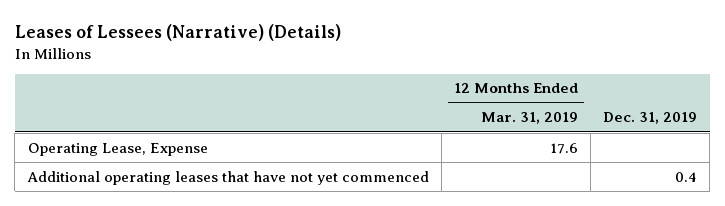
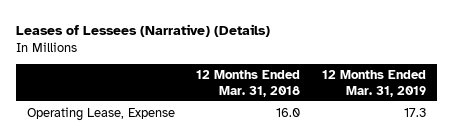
[603,112,698,125] Dec. 31, 2019 -> none
none -> [196,69,301,97] 12 Months Ended Mar. 31, 2018
[26,170,429,185] Additional operating leases that have not yet commenced -> none
[549,142,578,154] 17.6 -> [403,107,426,117] 17.3

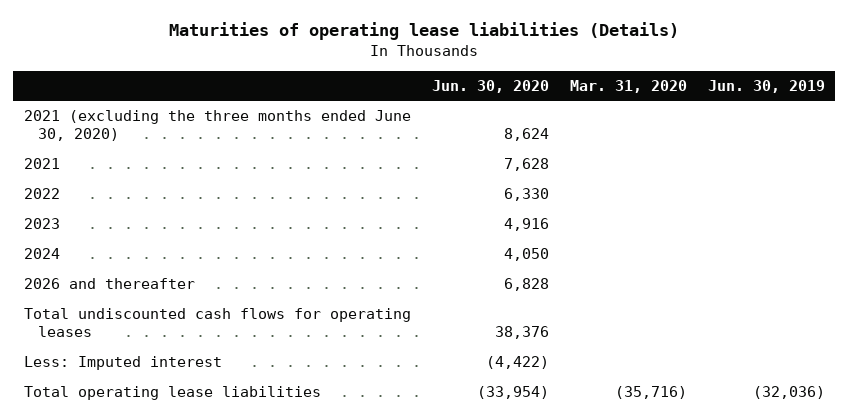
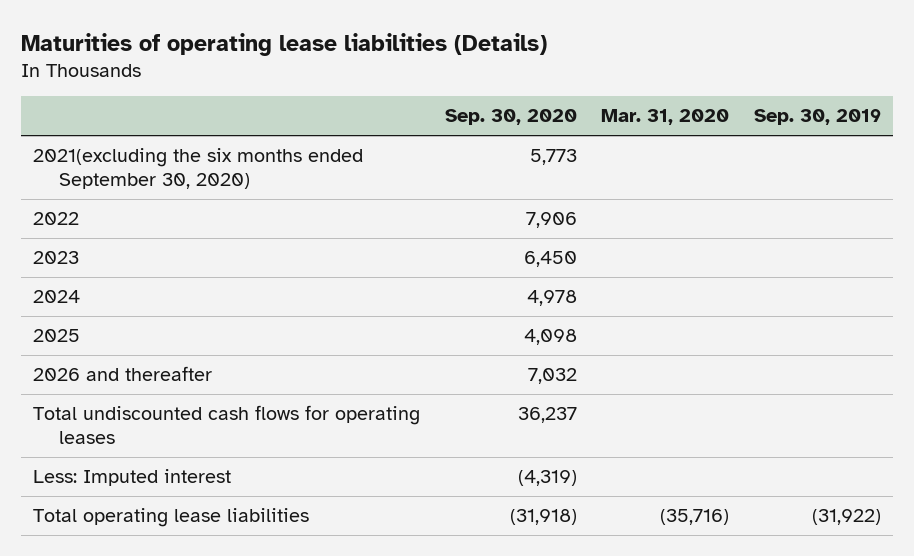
[431,80,549,94] Jun. 30, 2020 -> none
[707,80,825,94] Jun. 30, 2019 -> none
none -> [444,109,577,126] Sep. 30, 2020
none -> [753,109,881,126] Sep. 30, 2019
[23,158,60,170] 2021 -> none
[23,110,411,142] 2021 (excluding the three months ended June 30, 2020) -> [32,148,363,189] 2021(excluding the six months ended September 30, 2020)
none -> [32,329,80,343] 2025

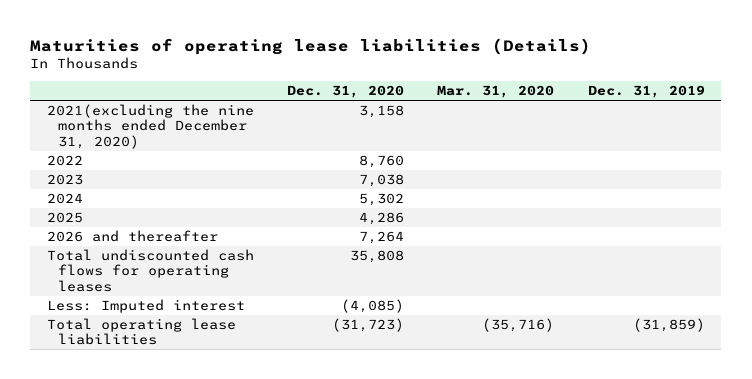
[444,109,577,126] Sep. 30, 2020 -> none
[753,109,881,126] Sep. 30, 2019 -> none
none -> [287,85,405,99] Dec. 31, 2020
none -> [587,85,705,99] Dec. 31, 2019
[32,148,363,189] 2021(excluding the six months ended September 30, 2020) -> [46,104,254,149] 2021(excluding the nine months ended December 31, 2020)

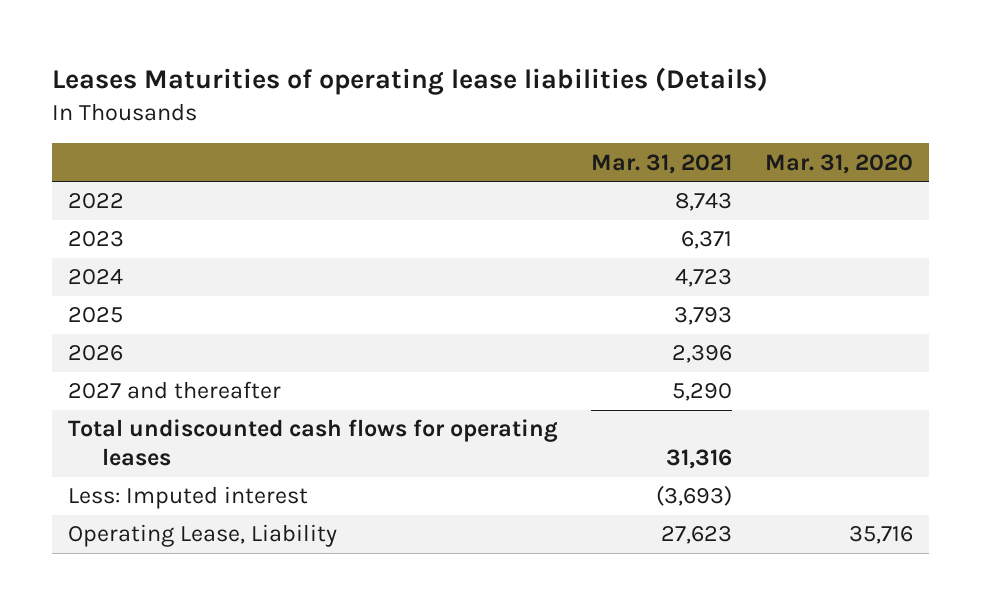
[30,37,592,55] Maturities of operating lease liabilities (Details) -> [51,67,768,96] Leases Maturities of operating lease liabilities (Details)
[287,85,405,99] Dec. 31, 2020 -> none
[587,85,705,99] Dec. 31, 2019 -> none
none -> [590,153,732,174] Mar. 31, 2021
[46,104,254,149] 2021(excluding the nine months ended December 31, 2020) -> none
none -> [68,345,124,362] 2026
[46,230,218,243] 2026 and thereafter -> [68,381,282,400] 2027 and thereafter
[46,318,236,346] Total operating lease liabilities -> [68,524,338,548] Operating Lease, Liability
[482,318,555,333] (35,716) -> [848,526,913,545] 35,716

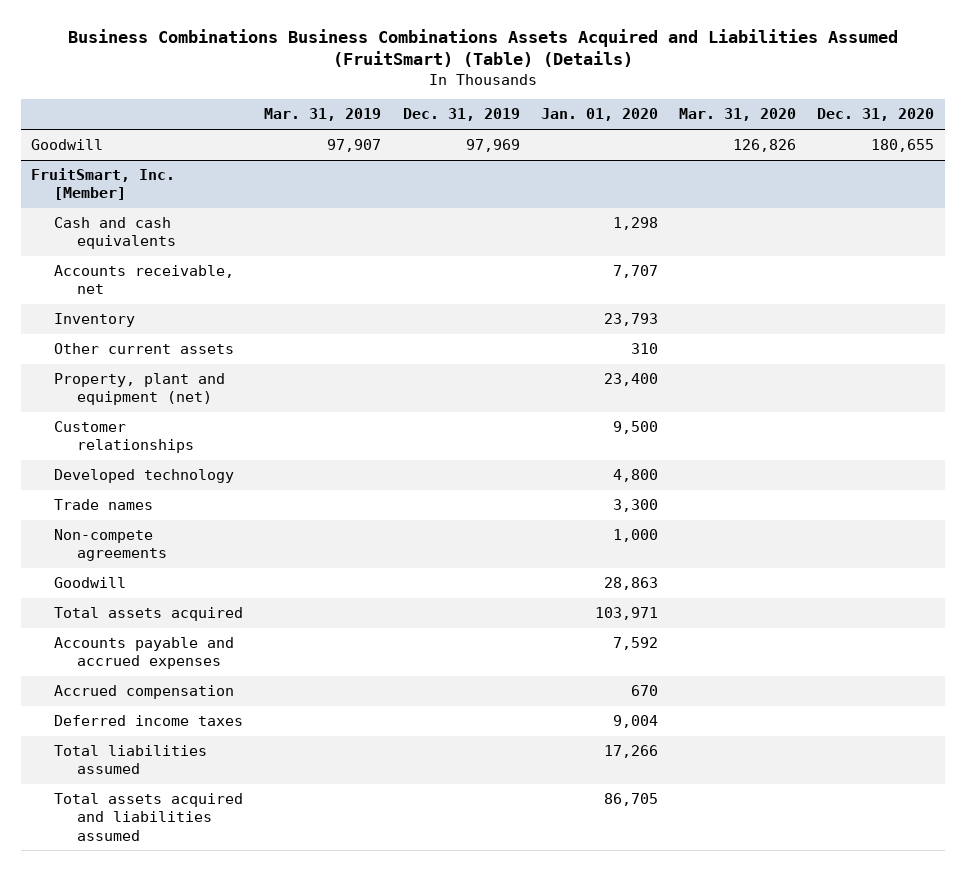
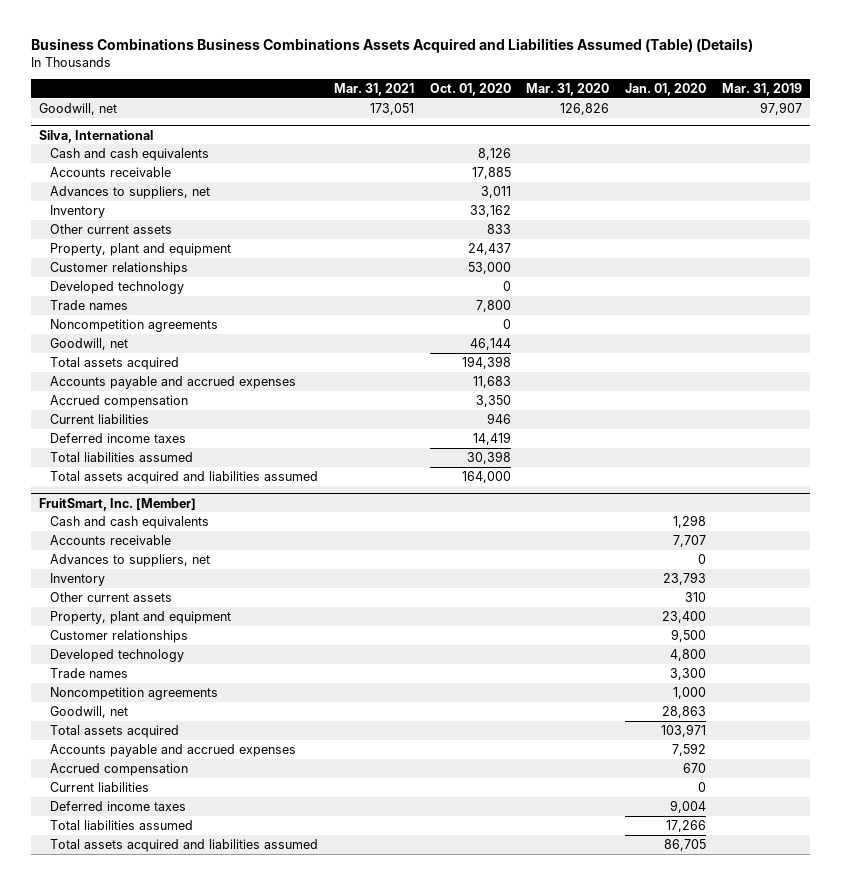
[67,29,898,68] Business Combinations Business Combinations Assets Acquired and Liabilities Assumed (FruitSmart) (Table) (Details) -> [30,37,753,53] Business Combinations Business Combinations Assets Acquired and Liabilities Assumed (Table) (Details)
[402,108,520,122] Dec. 31, 2019 -> none
[817,108,935,122] Dec. 31, 2020 -> none
none -> [333,82,414,96] Mar. 31, 2021
none -> [429,82,511,96] Oct. 01, 2020
[31,139,104,151] Goodwill -> [38,102,117,115] Goodwill, net
none -> [38,129,153,143] Silva, International
none -> [49,147,209,161] Cash and cash equivalents
none -> [49,166,171,177] Accounts receivable
none -> [49,185,210,199] Advances to suppliers, net
none -> [49,204,105,218] Inventory
none -> [49,223,172,234] Other current assets
none -> [49,242,231,256] Property, plant and equipment
none -> [49,261,188,275] Customer relationships
none -> [49,280,184,294] Developed technology
none -> [49,299,128,310] Trade names
none -> [49,318,218,332] Noncompetition agreements
none -> [49,337,128,350] Goodwill, net
none -> [49,356,179,370] Total assets acquired
none -> [49,375,296,389] Accounts payable and accrued expenses
none -> [49,394,188,408] Accrued compensation
none -> [49,413,149,424] Current liabilities
none -> [49,432,186,443] Deferred income taxes
none -> [49,451,193,462] Total liabilities assumed
none -> [49,470,318,484] Total assets acquired and liabilities assumed
[54,265,235,295] Accounts receivable, net -> [49,534,171,545] Accounts receivable
none -> [49,553,210,567] Advances to suppliers, net
[54,373,226,406] Property, plant and equipment (net) -> [49,610,231,624] Property, plant and equipment
[54,529,168,562] Non-compete agreements -> none
none -> [49,686,218,700] Noncompetition agreements
[54,577,127,589] Goodwill -> [49,705,128,718] Goodwill, net
none -> [49,781,149,792] Current liabilities

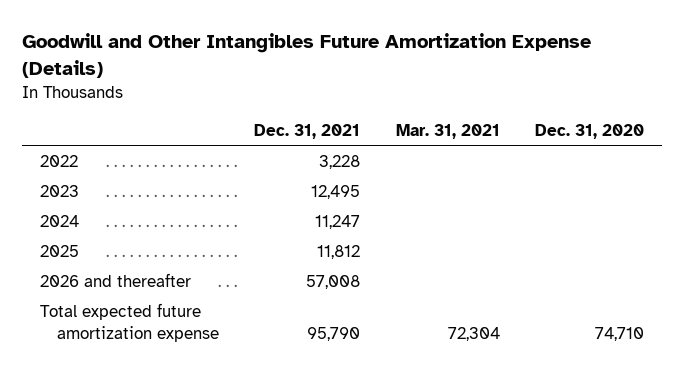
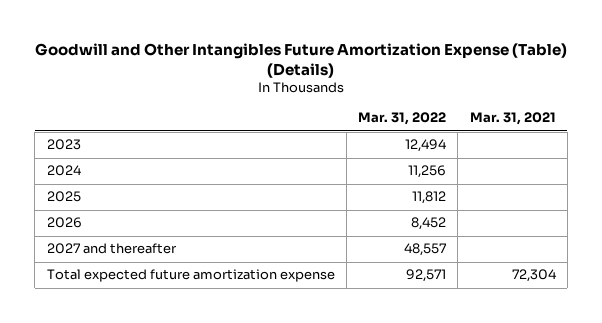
[22,33,592,78] Goodwill and Other Intangibles Future Amortization Expense (Details) -> [35,42,568,78] Goodwill and Other Intangibles Future Amortization Expense (Table) (Details)
[254,123,361,139] Dec. 31, 2021 -> none
[535,123,645,139] Dec. 31, 2020 -> none
none -> [358,112,447,126] Mar. 31, 2022
[39,155,78,168] 2022 -> none
none -> [46,217,82,229] 2026
[39,273,191,288] 2026 and thereafter -> [46,243,177,255] 2027 and thereafter

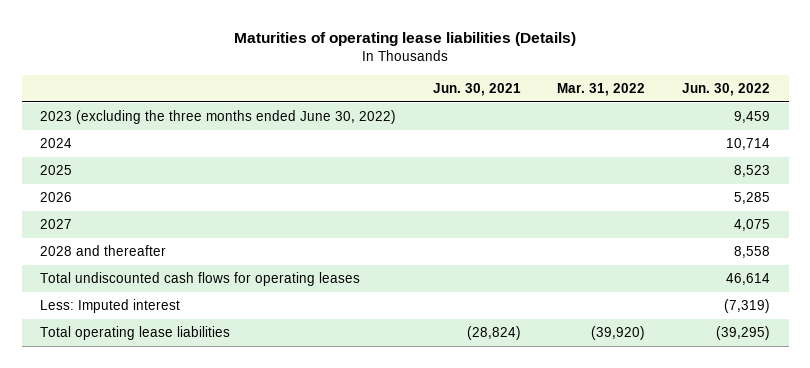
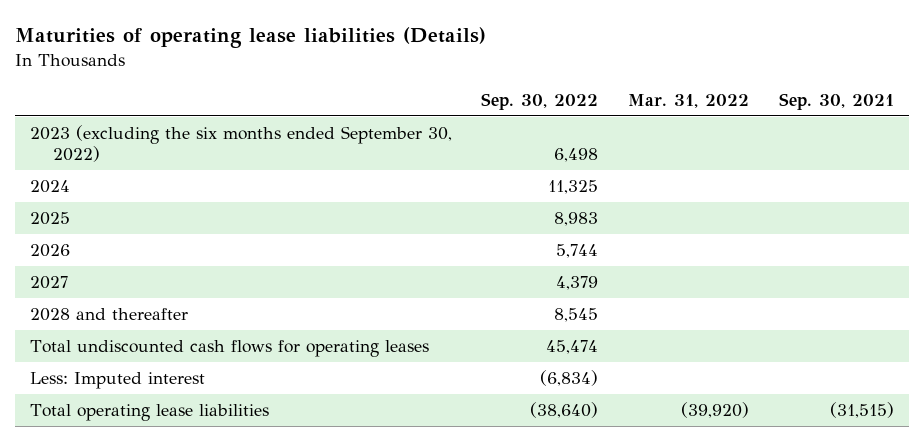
[432,82,521,96] Jun. 30, 2021 -> none
[682,82,771,96] Jun. 30, 2022 -> none
none -> [481,92,599,110] Sep. 30, 2022
none -> [778,92,894,110] Sep. 30, 2021
[40,110,397,125] 2023 (excluding the three months ended June 30, 2022) -> [29,125,452,163] 2023 (excluding the six months ended September 30, 2022)

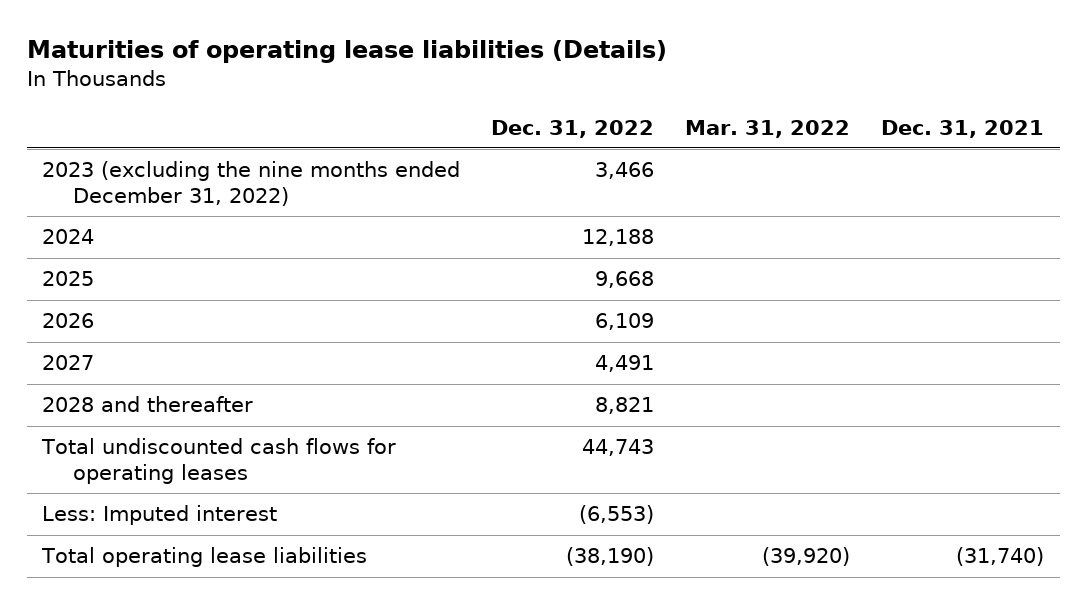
[481,92,599,110] Sep. 30, 2022 -> none
[778,92,894,110] Sep. 30, 2021 -> none
none -> [491,119,655,138] Dec. 31, 2022
none -> [881,119,1045,138] Dec. 31, 2021
[29,125,452,163] 2023 (excluding the six months ended September 30, 2022) -> [42,161,461,207] 2023 (excluding the nine months ended December 31, 2022)

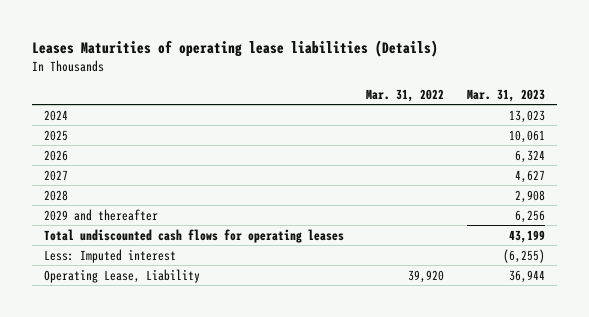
[26,40,667,64] Maturities of operating lease liabilities (Details) -> [32,39,439,57] Leases Maturities of operating lease liabilities (Details)
[491,119,655,138] Dec. 31, 2022 -> none
[881,119,1045,138] Dec. 31, 2021 -> none
none -> [467,88,546,102] Mar. 31, 2023
[42,161,461,207] 2023 (excluding the nine months ended December 31, 2022) -> none
none -> [43,189,68,201] 2028
[42,396,254,413] 2028 and thereafter -> [43,208,158,221] 2029 and thereafter
[41,547,368,568] Total operating lease liabilities -> [43,268,200,283] Operating Lease, Liability
[762,547,851,567] (39,920) -> [408,269,445,283] 39,920

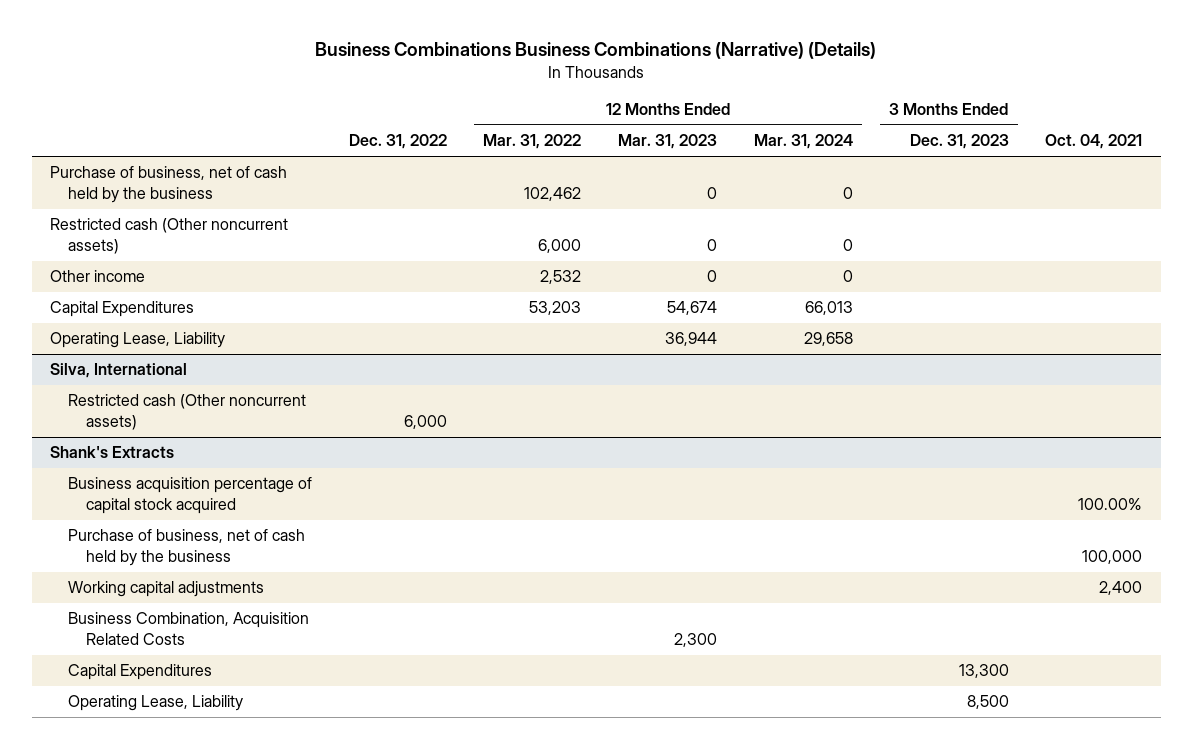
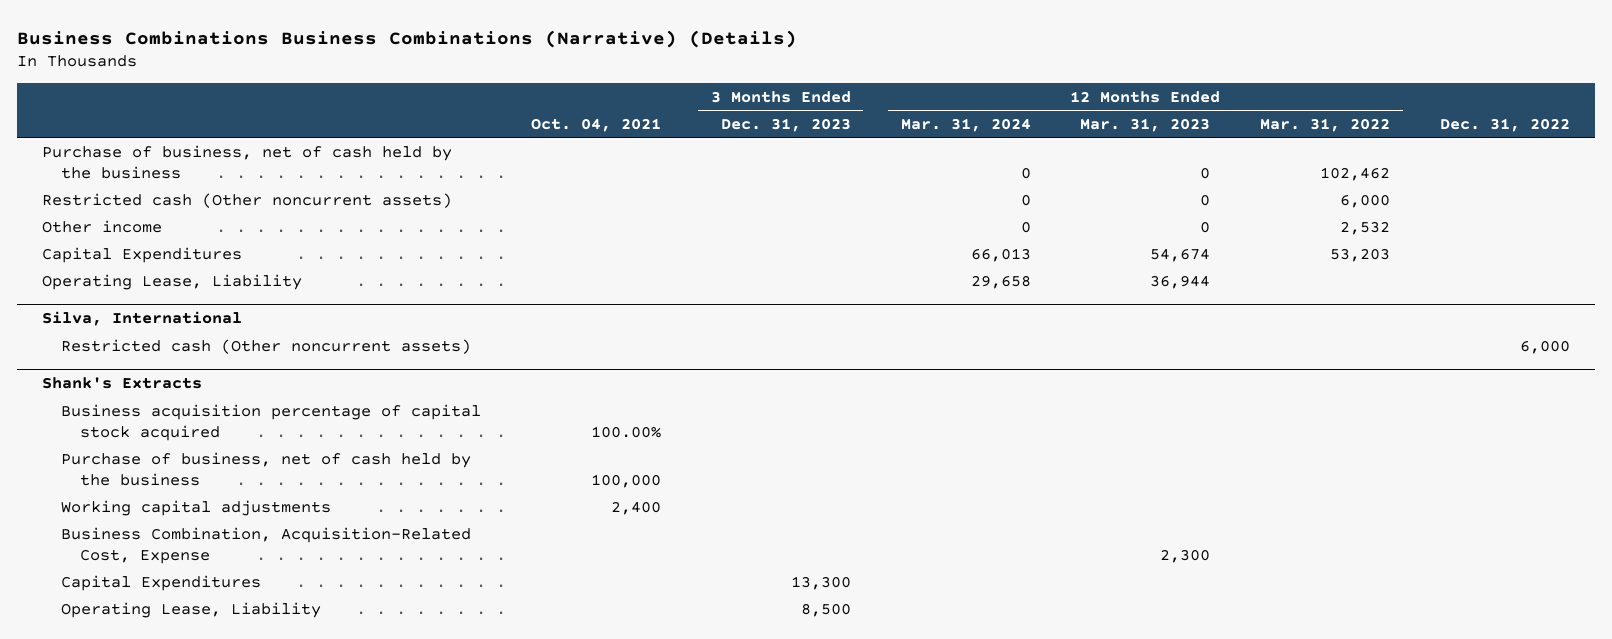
[67,612,309,646] Business Combination, Acquisition Related Costs -> [61,526,472,564] Business Combination, Acquisition-Related Cost, Expense

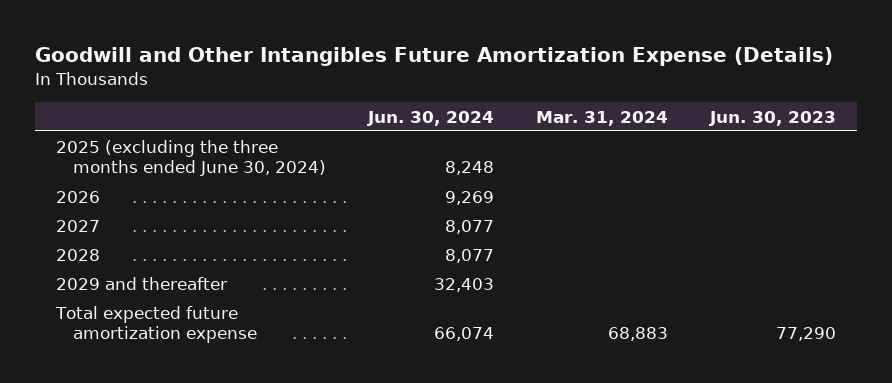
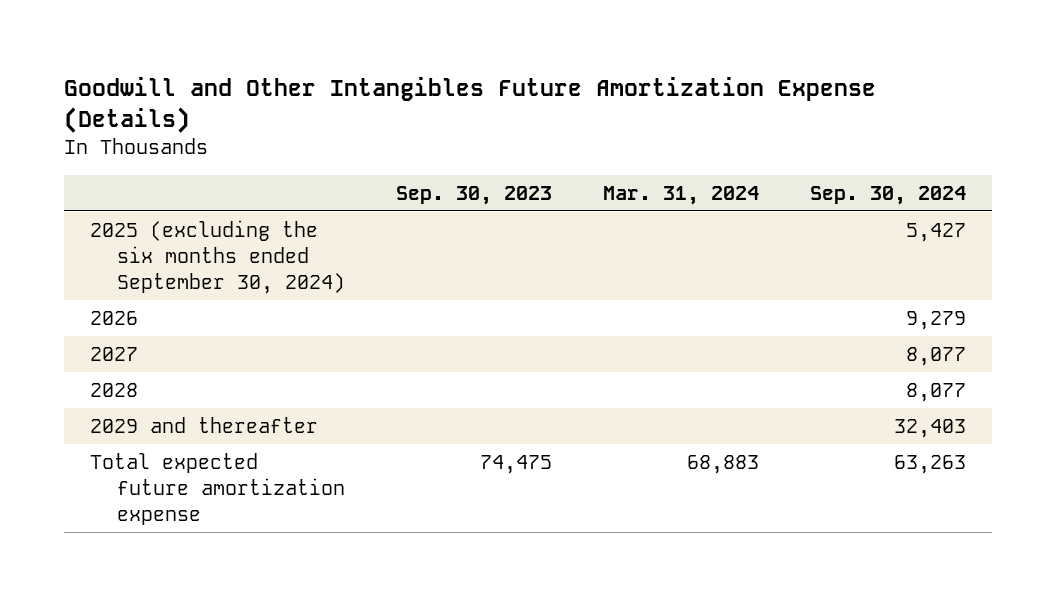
[366,110,494,126] Jun. 30, 2024 -> none
[708,110,836,126] Jun. 30, 2023 -> none
none -> [395,185,552,205] Sep. 30, 2023
none -> [810,185,967,205] Sep. 30, 2024
[56,139,326,177] 2025 (excluding the three months ended June 30, 2024) -> [89,220,345,295] 2025 (excluding the six months ended September 30, 2024)

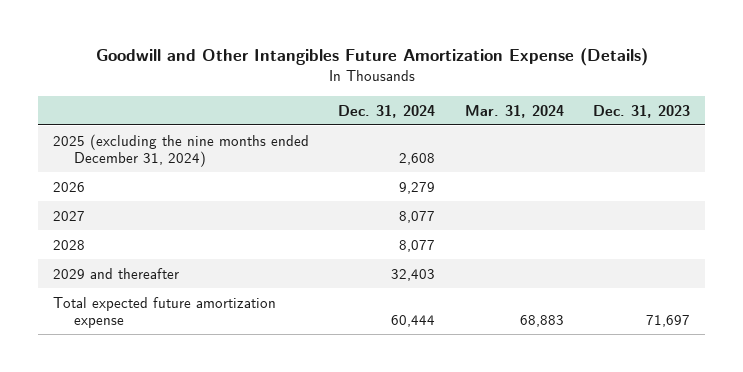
[395,185,552,205] Sep. 30, 2023 -> none
[810,185,967,205] Sep. 30, 2024 -> none
none -> [338,104,436,118] Dec. 31, 2024
none -> [593,104,691,118] Dec. 31, 2023
[89,220,345,295] 2025 (excluding the six months ended September 30, 2024) -> [53,133,310,168] 2025 (excluding the nine months ended December 31, 2024)

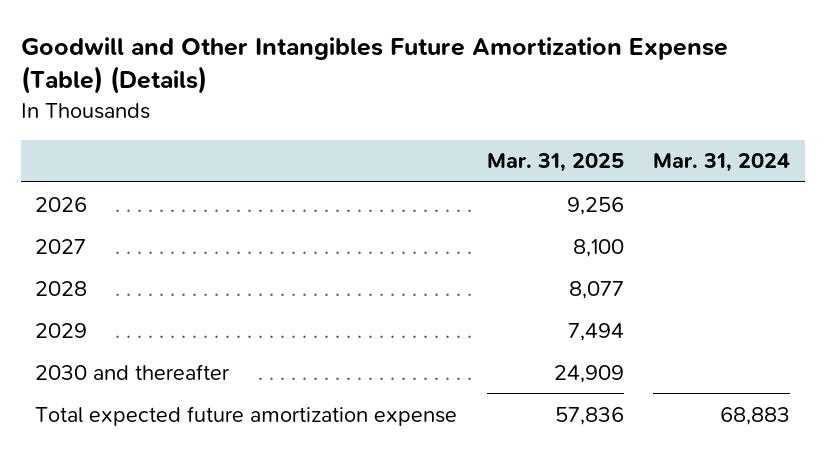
[95,48,648,67] Goodwill and Other Intangibles Future Amortization Expense (Details) -> [20,36,728,95] Goodwill and Other Intangibles Future Amortization Expense (Table) (Details)
[338,104,436,118] Dec. 31, 2024 -> none
[593,104,691,118] Dec. 31, 2023 -> none
none -> [486,153,624,173] Mar. 31, 2025
[53,133,310,168] 2025 (excluding the nine months ended December 31, 2024) -> none
none -> [35,322,88,338] 2029
[53,267,180,279] 2029 and thereafter -> [35,363,231,380] 2030 and thereafter

